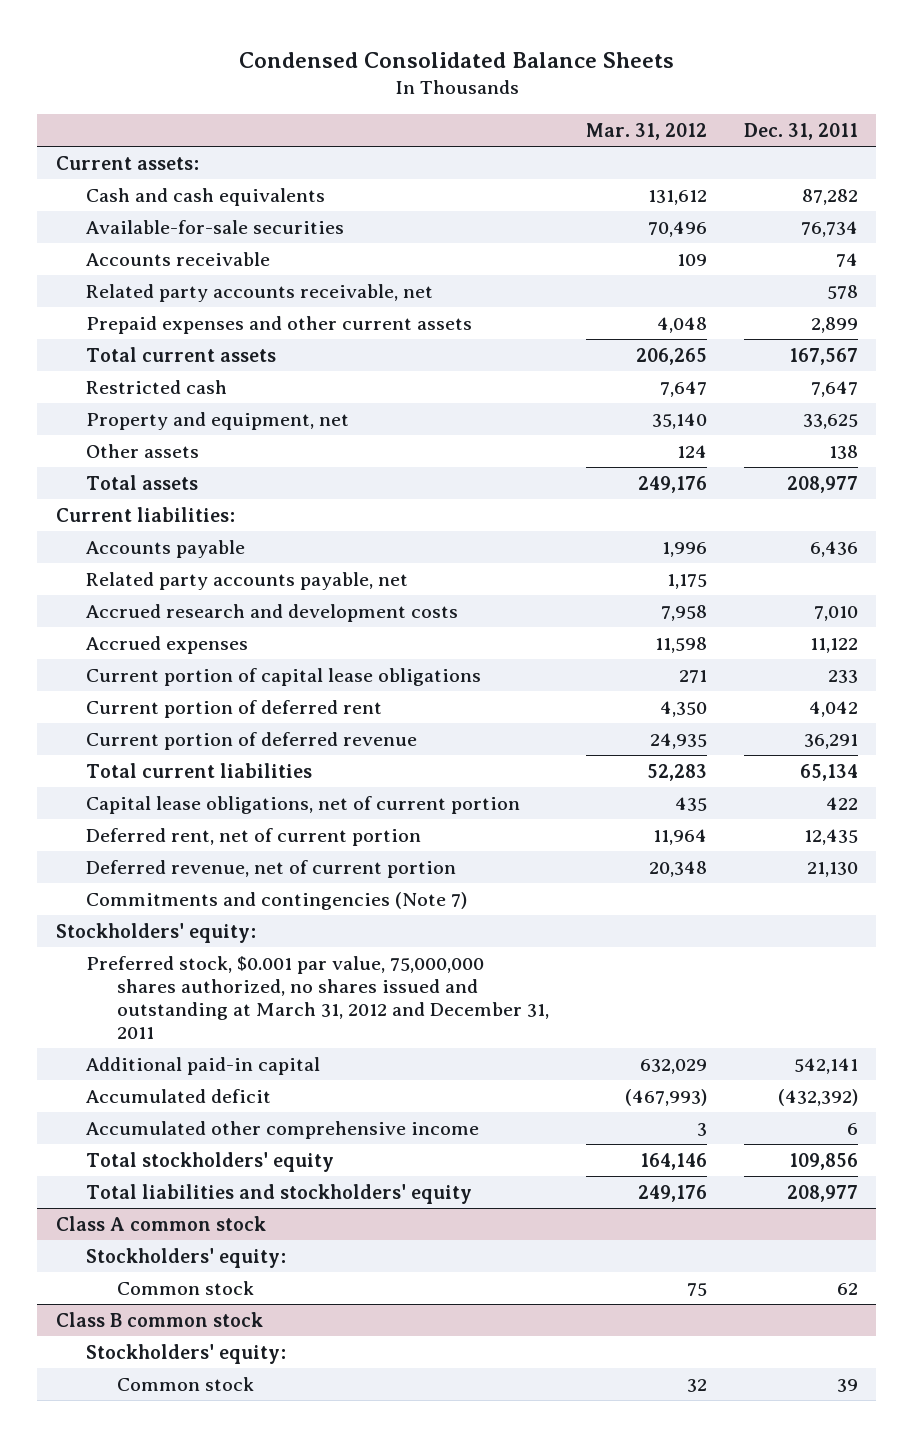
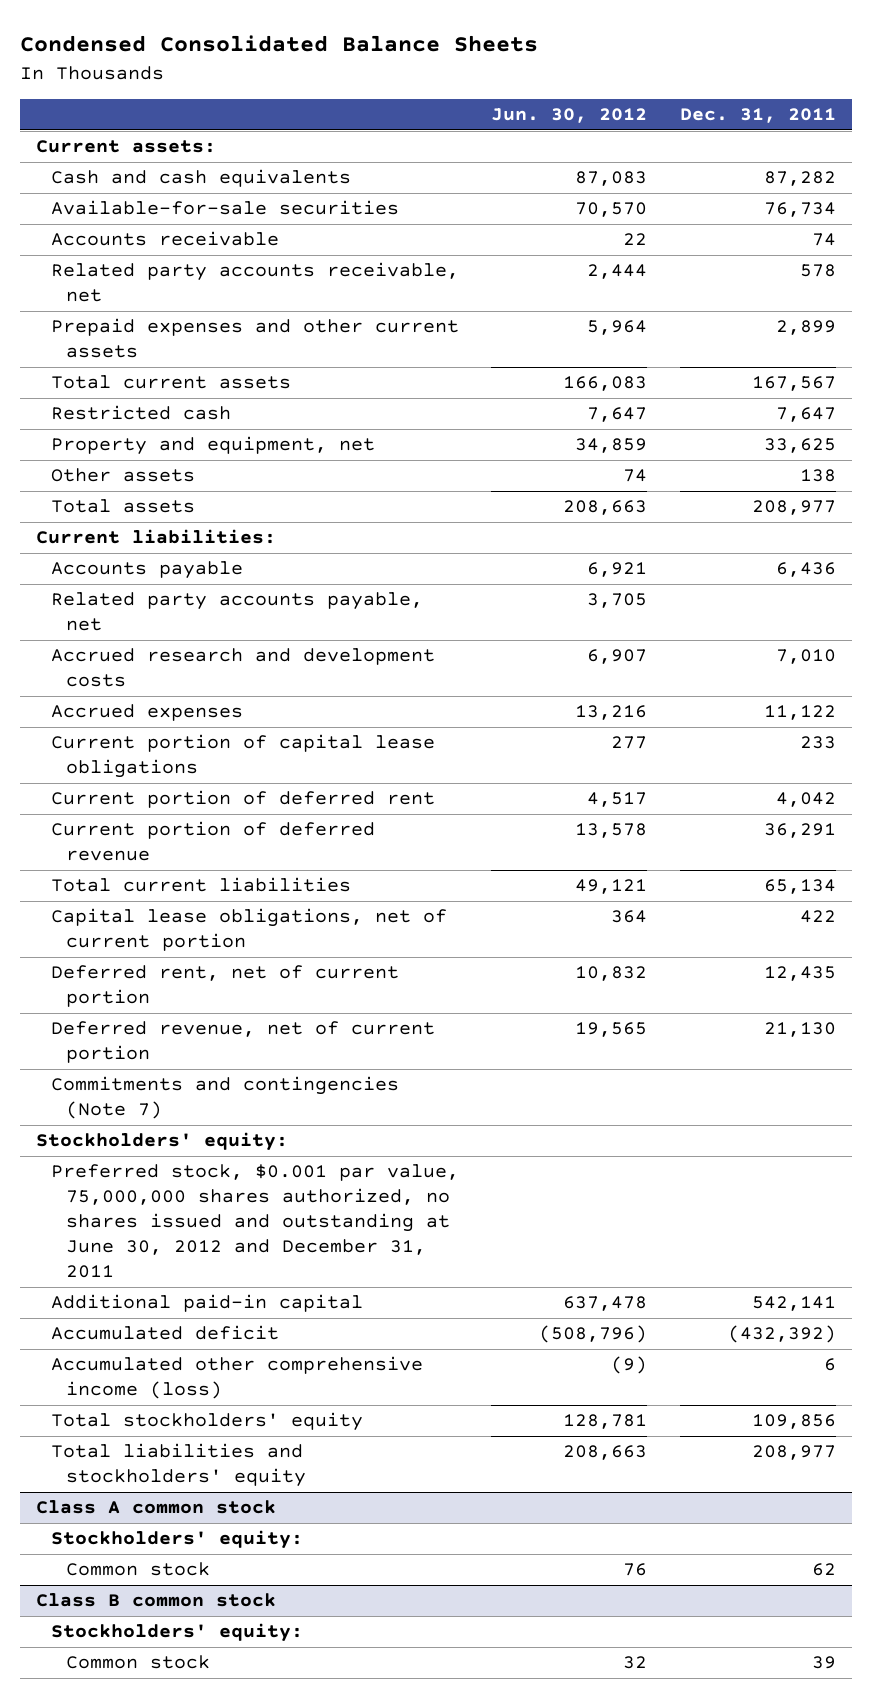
[585,122,707,140] Mar. 31, 2012 -> none
none -> [491,108,648,124] Jun. 30, 2012
[86,955,549,1040] Preferred stock, $0.001 par value, 75,000,000 shares authorized, no shares issued and outstanding at March 31, 2012 and December 31, 2011 -> [50,1164,459,1279] Preferred stock, $0.001 par value, 75,000,000 shares authorized, no shares issued and outstanding at June 30, 2012 and December 31, 2011
[86,1120,480,1139] Accumulated other comprehensive income -> [50,1356,423,1400] Accumulated other comprehensive income (loss)

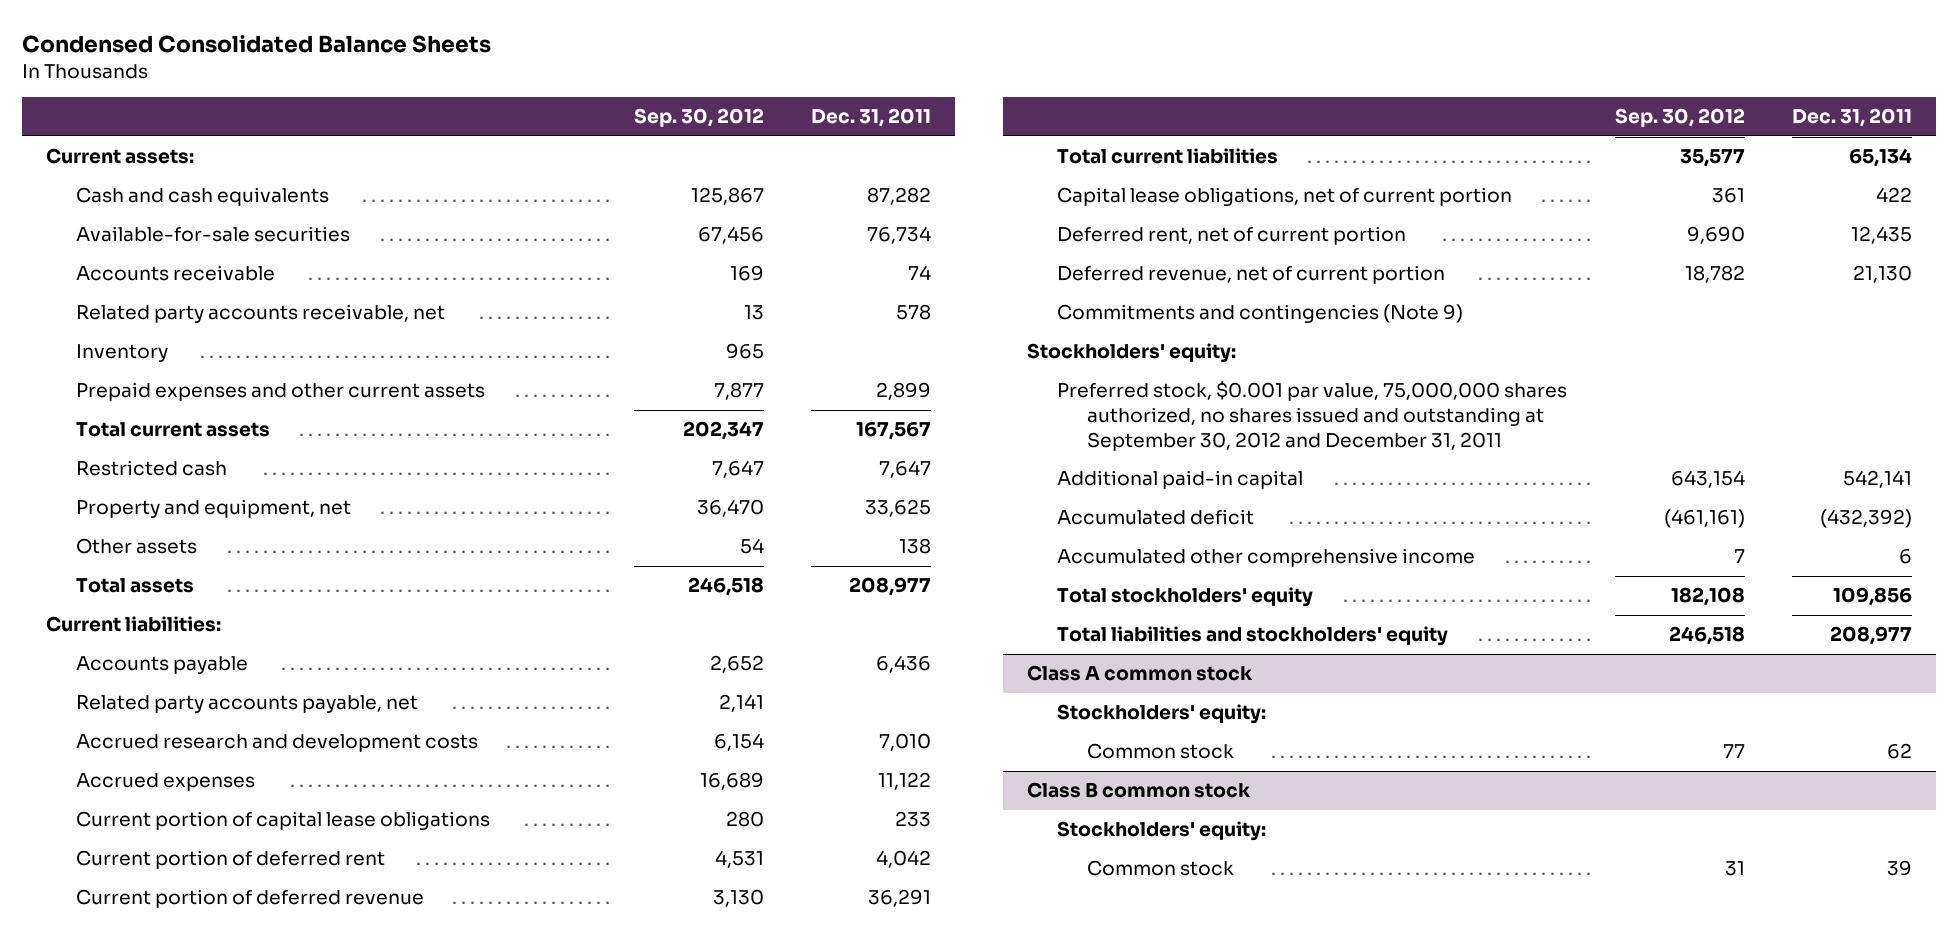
[491,108,648,124] Jun. 30, 2012 -> none
none -> [633,108,764,128] Sep. 30, 2012
none -> [75,344,168,363] Inventory
[50,1076,399,1120] Commitments and contingencies (Note 7) -> [1056,304,1463,324] Commitments and contingencies (Note 9)
[50,1164,459,1279] Preferred stock, $0.001 par value, 75,000,000 shares authorized, no shares issued and outstanding at June 30, 2012 and December 31, 2011 -> [1056,381,1567,451] Preferred stock, $0.001 par value, 75,000,000 shares authorized, no shares issued and outstanding at September 30, 2012 and December 31, 2011
[50,1356,423,1400] Accumulated other comprehensive income (loss) -> [1056,548,1475,568] Accumulated other comprehensive income

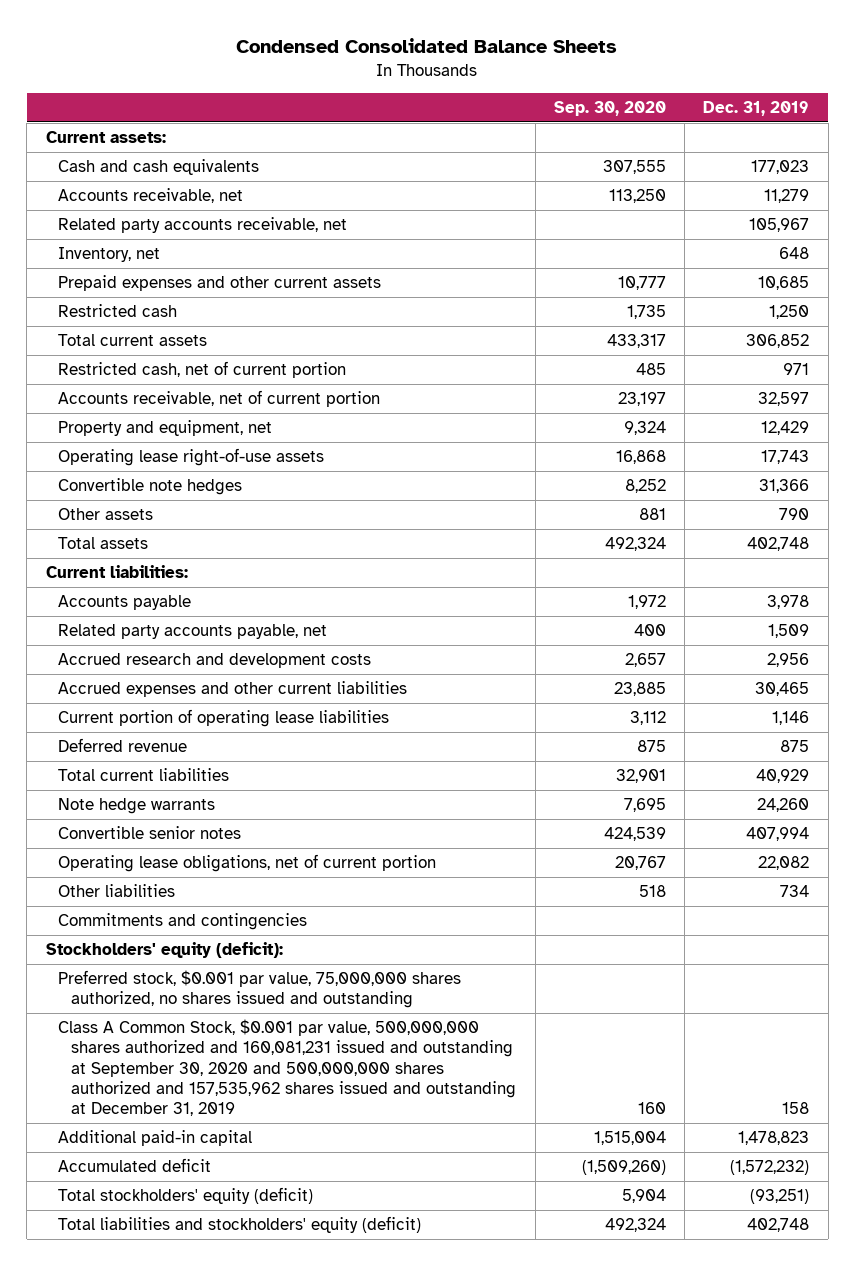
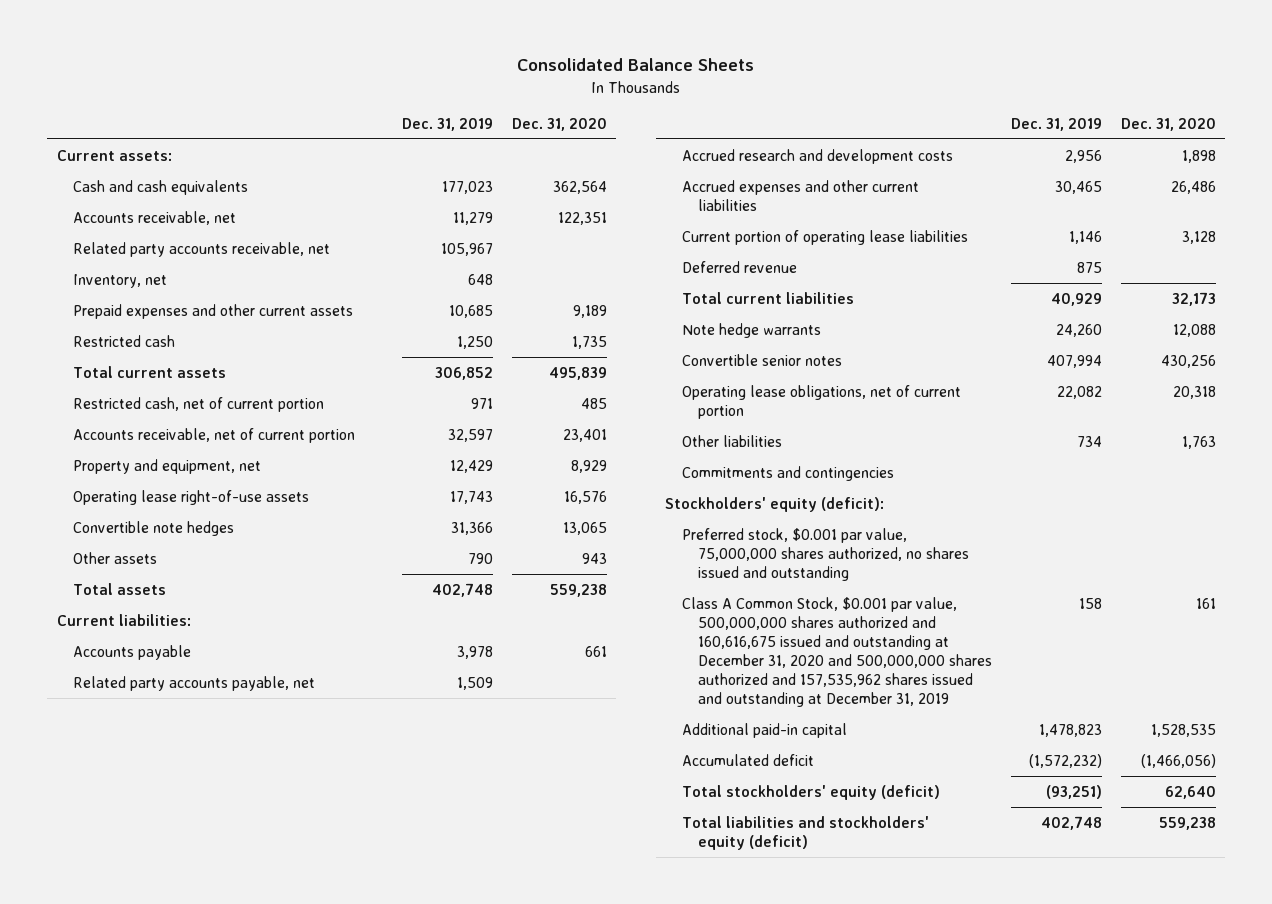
[236,38,618,54] Condensed Consolidated Balance Sheets -> [517,58,755,72] Consolidated Balance Sheets
[553,100,666,116] Sep. 30, 2020 -> none
none -> [512,117,608,131] Dec. 31, 2020
[58,1019,517,1117] Class A Common Stock, $0.001 par value, 500,000,000 shares authorized and 160,081,231 issued and outstanding at September 30, 2020 and 500,000,000 shares authorized and 157,535,962 shares issued and outstanding at December 31, 2019 -> [681,596,993,708] Class A Common Stock, $0.001 par value, 500,000,000 shares authorized and 160,616,675 issued and outstanding at December 31, 2020 and 500,000,000 shares authorized and 157,535,962 shares issued and outstanding at December 31, 2019

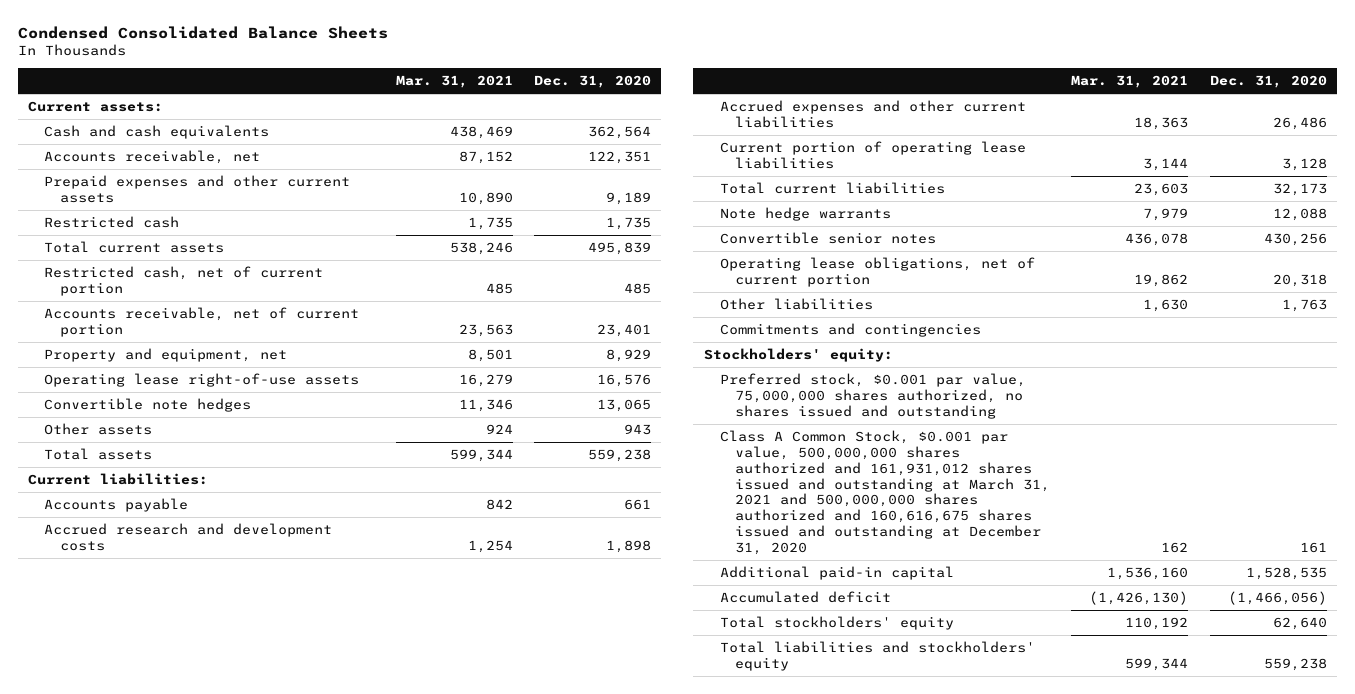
[517,58,755,72] Consolidated Balance Sheets -> [17,25,388,39] Condensed Consolidated Balance Sheets
[402,117,494,131] Dec. 31, 2019 -> none
none -> [395,74,513,88] Mar. 31, 2021
[73,241,331,257] Related party accounts receivable, net -> none
[73,273,168,288] Inventory, net -> none
[73,675,316,691] Related party accounts payable, net -> none
[681,260,797,273] Deferred revenue -> none
[664,496,884,512] Stockholders' equity (deficit): -> [703,348,893,363] Stockholders' equity:
[681,596,993,708] Class A Common Stock, $0.001 par value, 500,000,000 shares authorized and 160,616,675 issued and outstanding at December 31, 2020 and 500,000,000 shares authorized and 157,535,962 shares issued and outstanding at December 31, 2019 -> [719,430,1051,555] Class A Common Stock, $0.001 par value, 500,000,000 shares authorized and 161,931,012 shares issued and outstanding at March 31, 2021 and 500,000,000 shares authorized and 160,616,675 shares issued and outstanding at December 31, 2020
[681,784,940,800] Total stockholders' equity (deficit) -> [719,616,954,631] Total stockholders' equity
[681,815,929,850] Total liabilities and stockholders' equity (deficit) -> [719,641,1035,671] Total liabilities and stockholders' equity

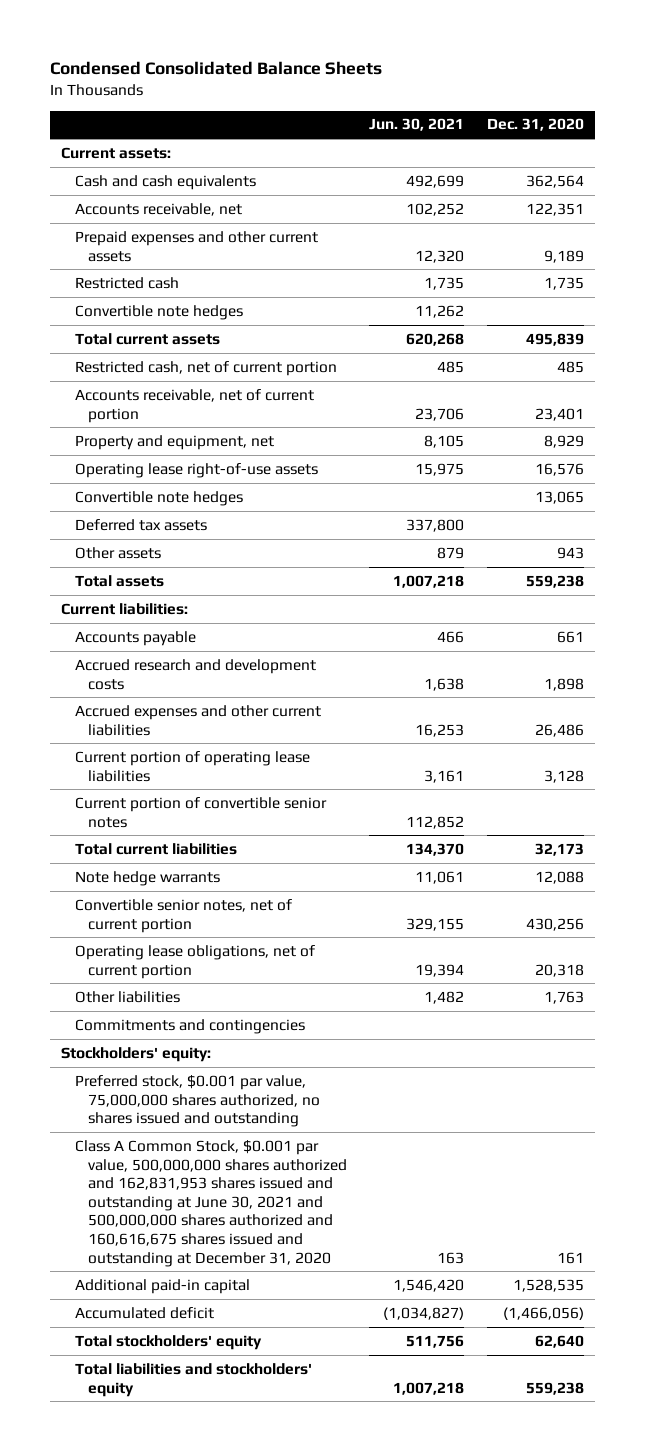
[395,74,513,88] Mar. 31, 2021 -> none
none -> [369,118,465,132] Jun. 30, 2021
none -> [74,304,243,320] Convertible note hedges
none -> [74,518,207,531] Deferred tax assets
none -> [74,796,327,828] Current portion of convertible senior notes
[719,232,936,245] Convertible senior notes -> [74,898,292,933] Convertible senior notes, net of current portion
[719,430,1051,555] Class A Common Stock, $0.001 par value, 500,000,000 shares authorized and 161,931,012 shares issued and outstanding at March 31, 2021 and 500,000,000 shares authorized and 160,616,675 shares issued and outstanding at December 31, 2020 -> [74,1139,348,1267] Class A Common Stock, $0.001 par value, 500,000,000 shares authorized and 162,831,953 shares issued and outstanding at June 30, 2021 and 500,000,000 shares authorized and 160,616,675 shares issued and outstanding at December 31, 2020

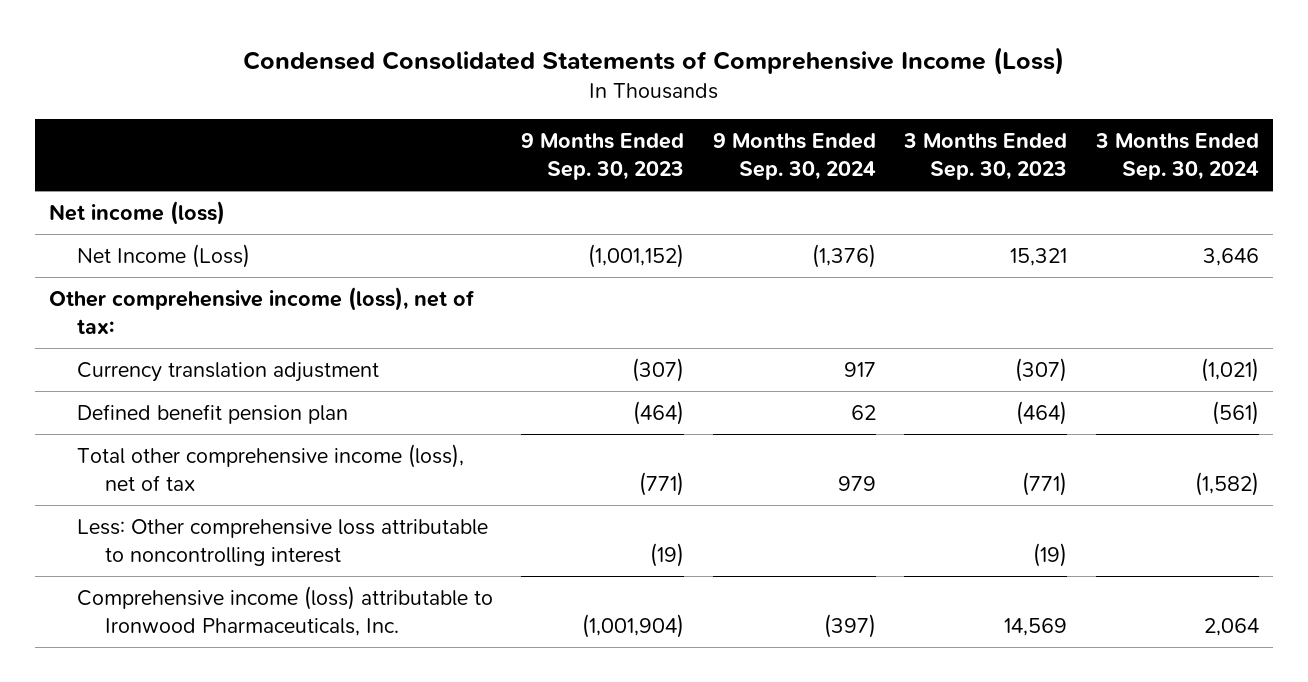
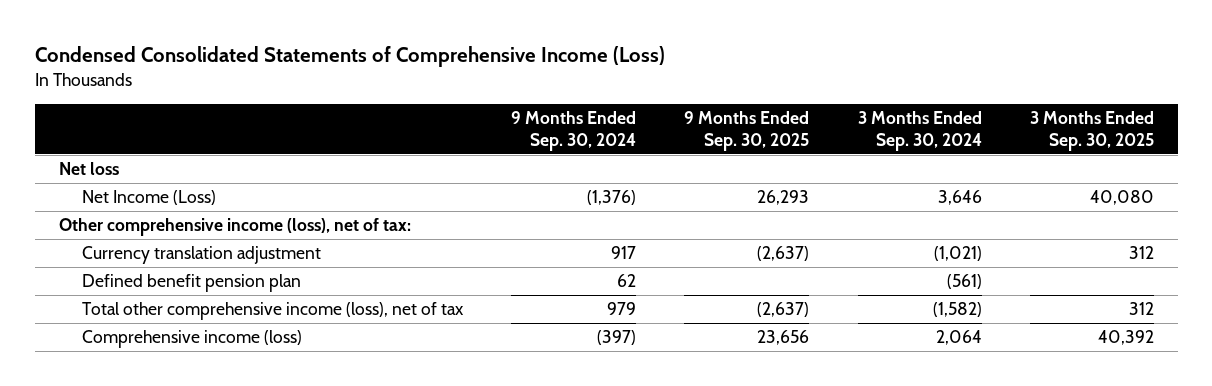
[521,133,685,181] 9 Months Ended Sep. 30, 2023 -> none
[903,133,1068,181] 3 Months Ended Sep. 30, 2023 -> none
none -> [684,110,810,151] 9 Months Ended Sep. 30, 2025
none -> [1029,110,1154,151] 3 Months Ended Sep. 30, 2025
[49,201,226,226] Net income (loss) -> [58,162,119,176] Net loss
[77,519,489,566] Less: Other comprehensive loss attributable to noncontrolling interest -> none
[77,586,494,636] Comprehensive income (loss) attributable to Ironwood Pharmaceuticals, Inc. -> [82,330,303,349] Comprehensive income (loss)

